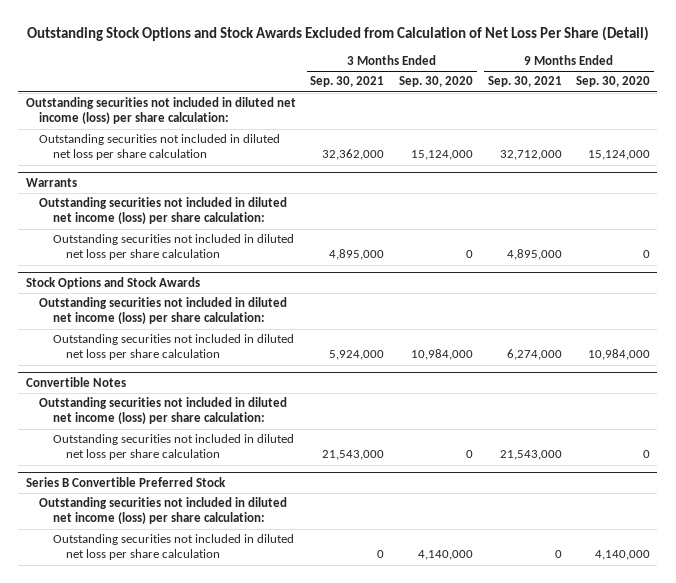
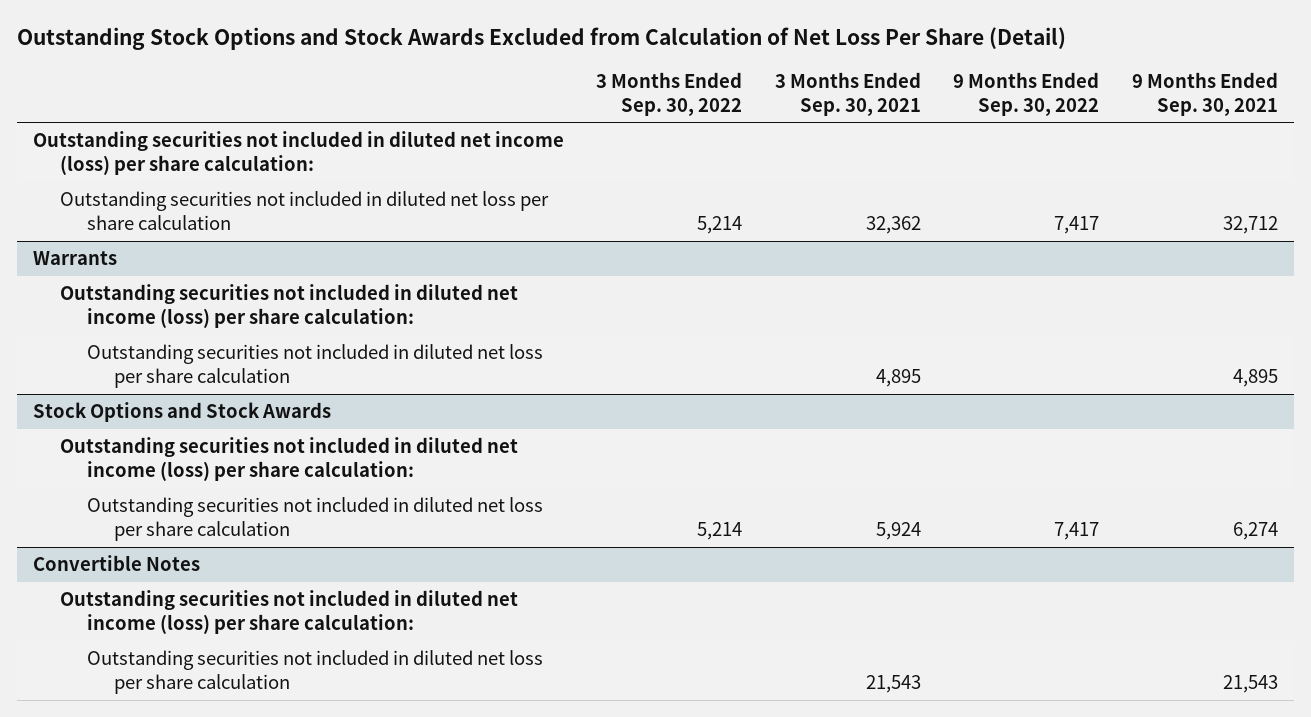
[398,76,473,88] Sep. 30, 2020 -> none
[576,76,651,88] Sep. 30, 2020 -> none
none -> [596,71,743,116] 3 Months Ended Sep. 30, 2022
none -> [953,71,1100,116] 9 Months Ended Sep. 30, 2022
[322,149,385,161] 32,362,000 -> [865,215,921,234] 32,362
[499,150,562,161] 32,712,000 -> [1222,215,1278,234] 32,712
[329,249,385,261] 4,895,000 -> [875,368,921,387] 4,895
[506,249,562,261] 4,895,000 -> [1232,368,1278,387] 4,895
[329,350,385,361] 5,924,000 -> [875,521,921,540] 5,924
[506,349,562,361] 6,274,000 -> [1232,521,1278,540] 6,274
[25,476,226,487] Series B Convertible Preferred Stock -> none
[39,497,288,525] Outstanding securities not included in diluted net income (loss) per share calculation: -> none
[52,534,294,561] Outstanding securities not included in diluted net loss per share calculation -> none
[322,450,385,461] 21,543,000 -> [865,674,921,693] 21,543
[499,450,562,461] 21,543,000 -> [1222,674,1278,693] 21,543

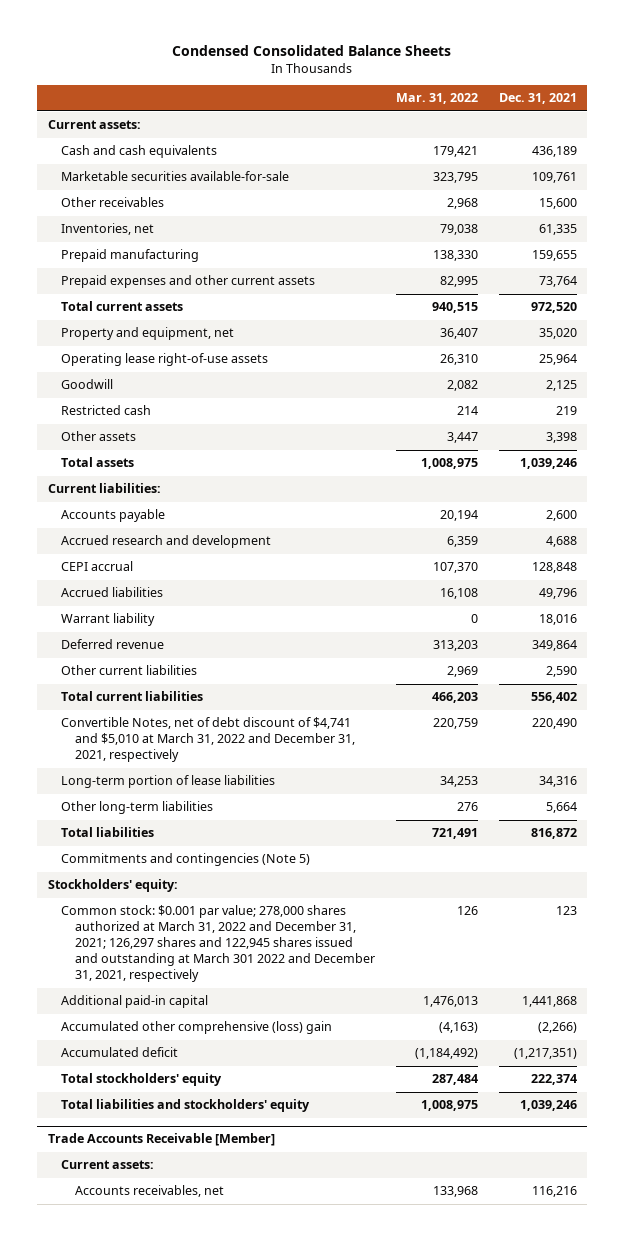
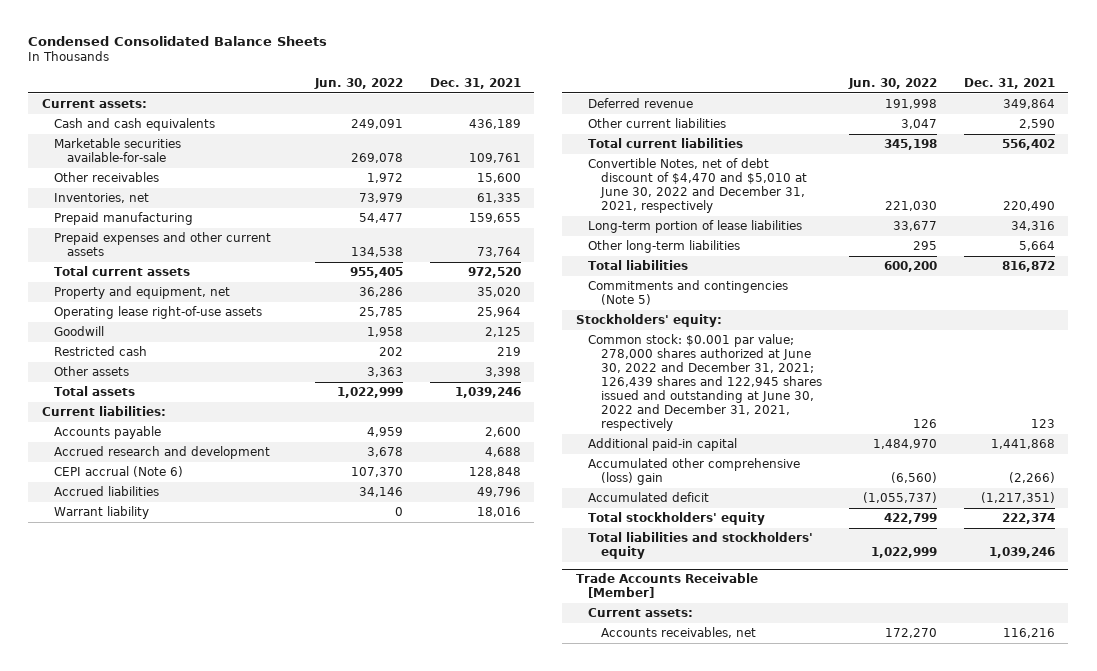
[395,93,478,105] Mar. 31, 2022 -> none
none -> [313,77,403,89] Jun. 30, 2022
[61,561,134,572] CEPI accrual -> [54,466,184,478] CEPI accrual (Note 6)
[61,717,355,763] Convertible Notes, net of debt discount of $4,741 and $5,010 at March 31, 2022 and December 31, 2021, respectively -> [588,158,807,214] Convertible Notes, net of debt discount of $4,470 and $5,010 at June 30, 2022 and December 31, 2021, respectively
[61,905,375,983] Common stock: $0.001 par value; 278,000 shares authorized at March 31, 2022 and December 31, 2021; 126,297 shares and 122,945 shares issued and outstanding at March 301 2022 and December 31, 2021, respectively -> [588,334,822,432] Common stock: $0.001 par value; 278,000 shares authorized at June 30, 2022 and December 31, 2021; 126,439 shares and 122,945 shares issued and outstanding at June 30, 2022 and December 31, 2021, respectively

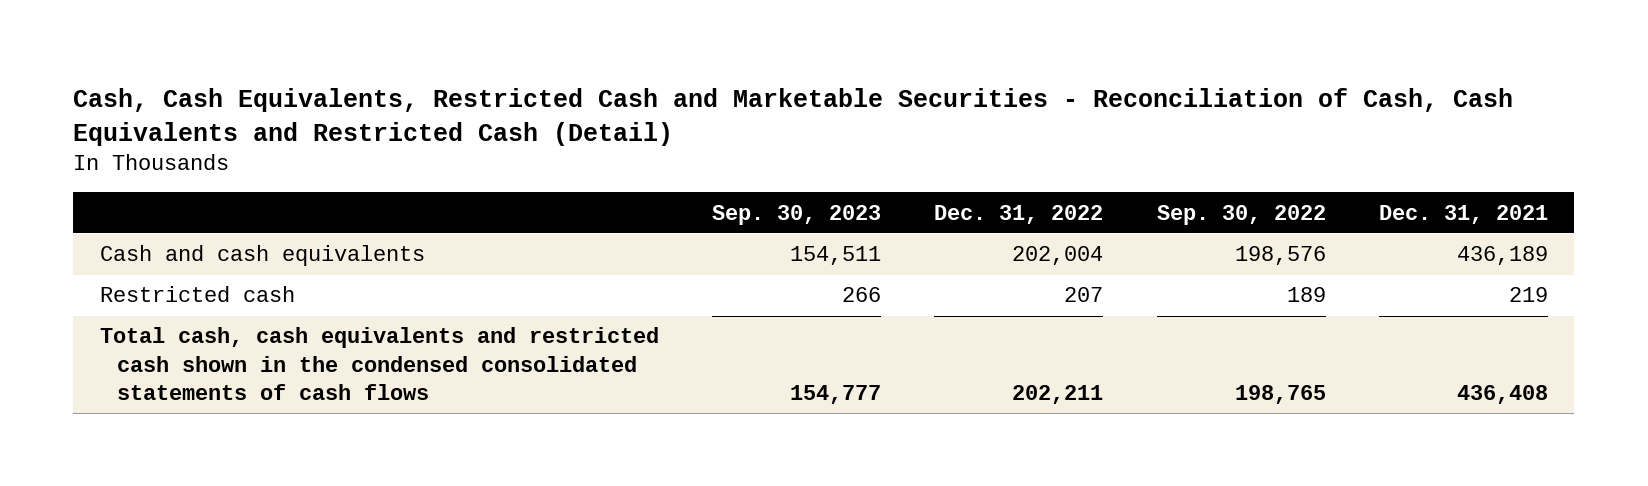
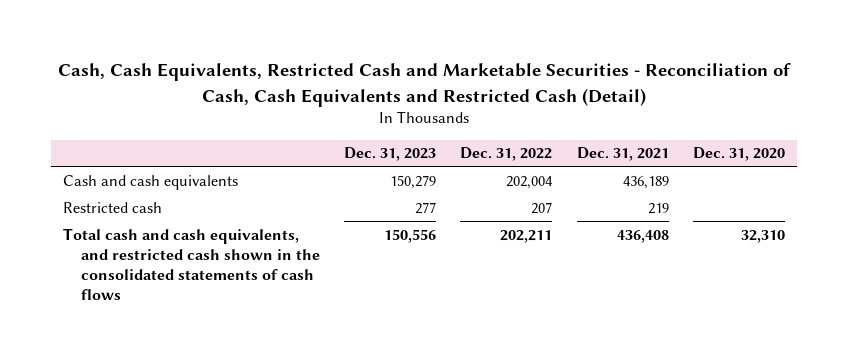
[712,204,882,225] Sep. 30, 2023 -> none
[1156,204,1326,225] Sep. 30, 2022 -> none
none -> [344,147,437,162] Dec. 31, 2023
none -> [692,147,785,162] Dec. 31, 2020
[99,327,659,400] Total cash, cash equivalents and restricted cash shown in the condensed consolidated statements of cash flows -> [63,227,321,301] Total cash and cash equivalents, and restricted cash shown in the consolidated statements of cash flows

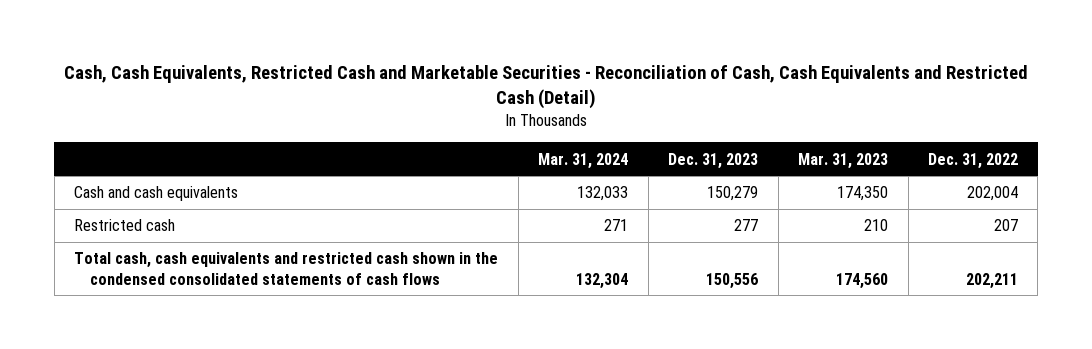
[576,147,669,162] Dec. 31, 2021 -> none
[692,147,785,162] Dec. 31, 2020 -> none
none -> [538,152,629,169] Mar. 31, 2024
none -> [798,152,889,169] Mar. 31, 2023
[63,227,321,301] Total cash and cash equivalents, and restricted cash shown in the consolidated statements of cash flows -> [74,252,499,285] Total cash, cash equivalents and restricted cash shown in the condensed consolidated statements of cash flows

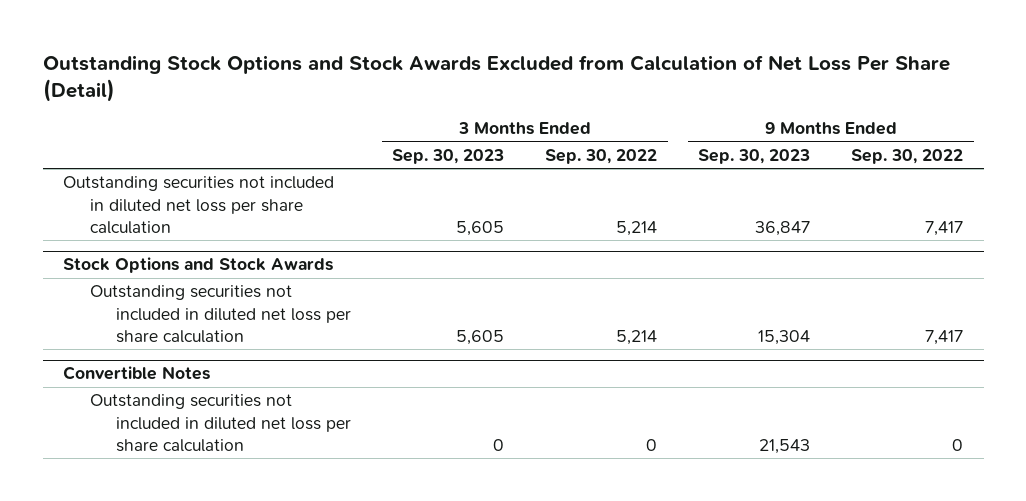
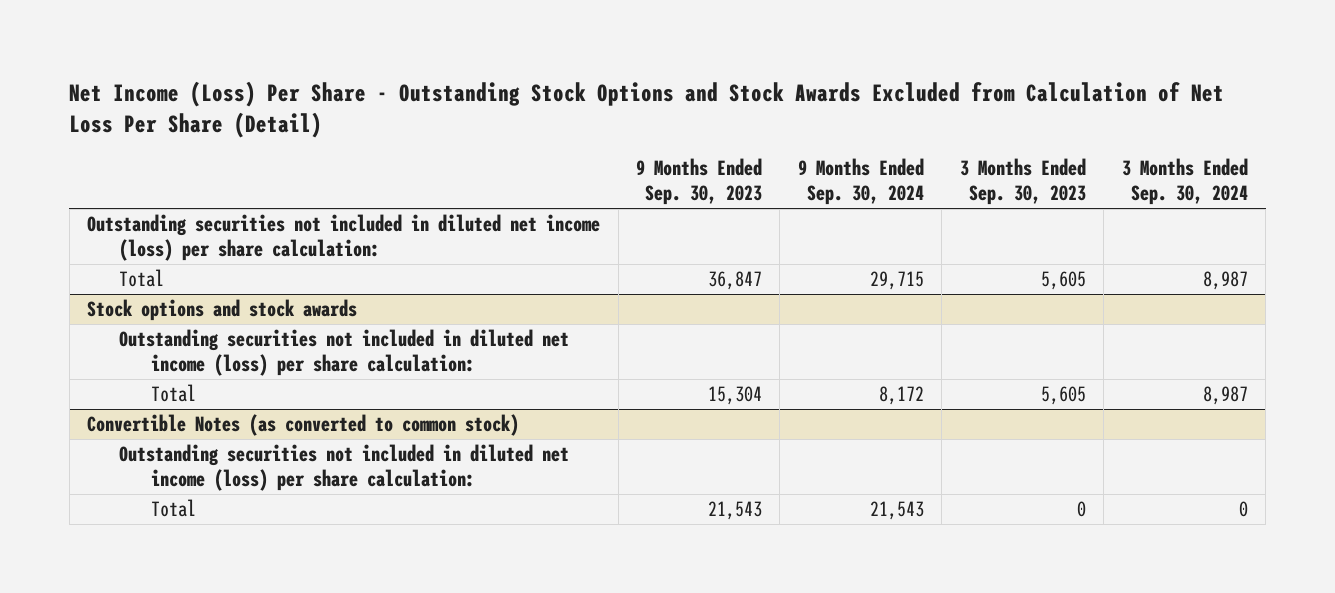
[42,54,950,103] Outstanding Stock Options and Stock Awards Excluded from Calculation of Net Loss Per Share (Detail) -> [69,80,1225,139] Net Income (Loss) Per Share - Outstanding Stock Options and Stock Awards Excluded from Calculation of Net Loss Per Share (Detail)
[545,148,658,164] Sep. 30, 2022 -> none
[851,148,964,164] Sep. 30, 2022 -> none
none -> [797,158,924,206] 9 Months Ended Sep. 30, 2024
none -> [1121,158,1248,206] 3 Months Ended Sep. 30, 2024
none -> [87,214,601,262] Outstanding securities not included in diluted net income (loss) per share calculation:
[63,176,335,234] Outstanding securities not included in diluted net loss per share calculation -> [118,269,164,288] Total
[63,257,334,274] Stock Options and Stock Awards -> [87,299,358,322] Stock options and stock awards
none -> [118,329,569,377] Outstanding securities not included in diluted net income (loss) per share calculation:
[89,285,352,343] Outstanding securities not included in diluted net loss per share calculation -> [150,384,196,403] Total
[63,366,211,381] Convertible Notes -> [87,414,520,437] Convertible Notes (as converted to common stock)
none -> [118,444,569,492] Outstanding securities not included in diluted net income (loss) per share calculation:
[89,394,352,452] Outstanding securities not included in diluted net loss per share calculation -> [150,499,196,518] Total

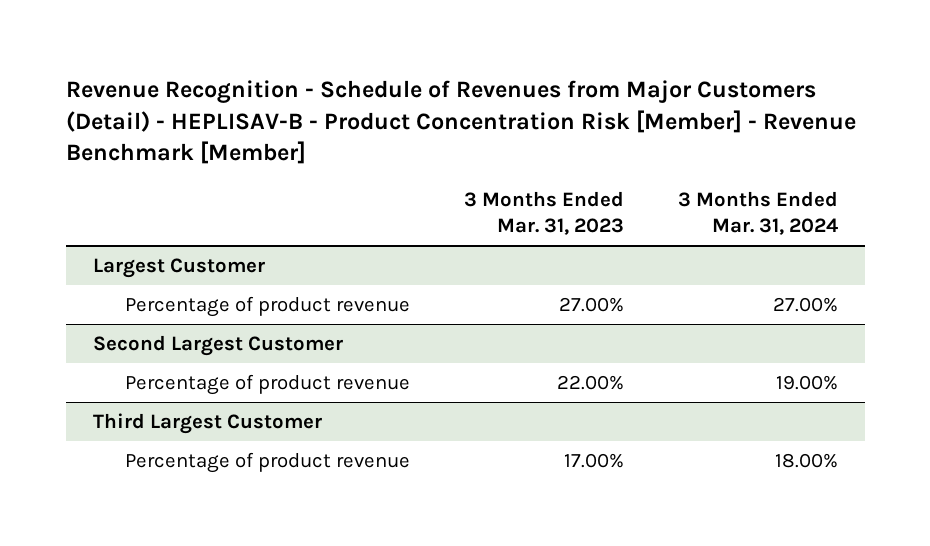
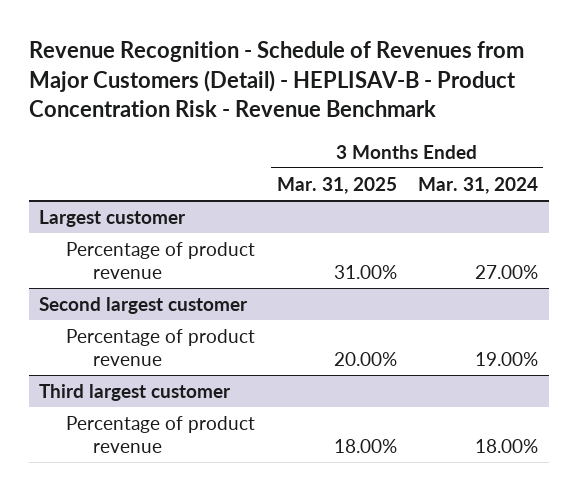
[65,80,856,165] Revenue Recognition - Schedule of Revenues from Major Customers (Detail) - HEPLISAV-B - Product Concentration Risk [Member] - Revenue Benchmark [Member] -> [28,41,524,117] Revenue Recognition - Schedule of Revenues from Major Customers (Detail) - HEPLISAV-B - Product Concentration Risk - Revenue Benchmark
[463,191,624,236] 3 Months Ended Mar. 31, 2023 -> none
none -> [276,176,397,194] Mar. 31, 2025
[92,257,265,278] Largest Customer -> [39,209,187,227] Largest customer
[92,334,343,356] Second Largest Customer -> [39,296,249,314] Second largest customer
[92,412,322,434] Third Largest Customer -> [39,383,232,401] Third largest customer

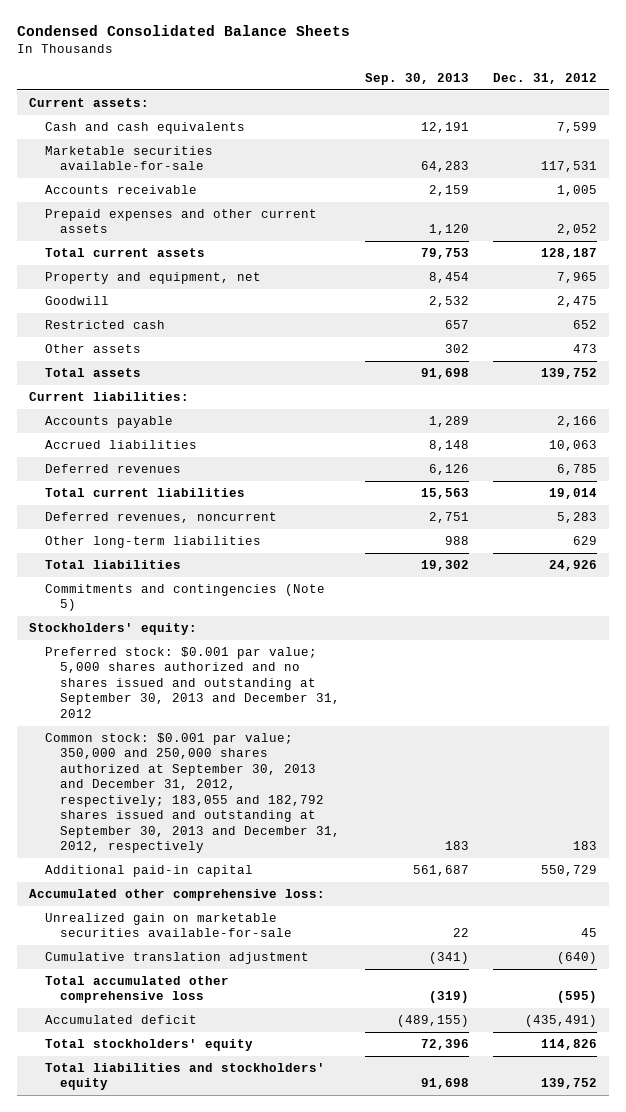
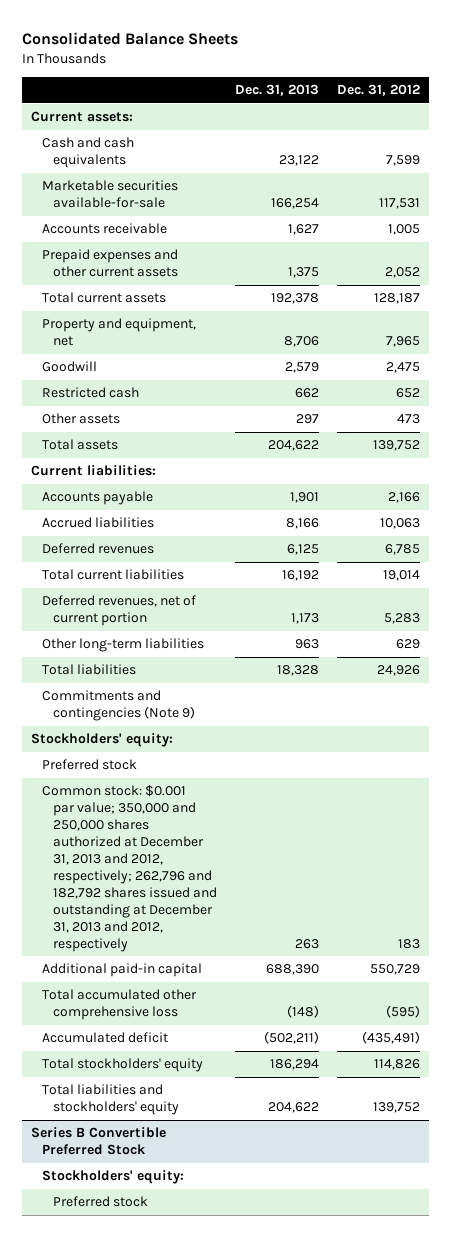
[16,25,350,37] Condensed Consolidated Balance Sheets -> [21,31,238,45] Consolidated Balance Sheets
[364,72,469,85] Sep. 30, 2013 -> none
none -> [234,83,319,96] Dec. 31, 2013
[44,511,277,523] Deferred revenues, noncurrent -> [41,595,196,627] Deferred revenues, net of current portion
[44,583,325,612] Commitments and contingencies (Note 5) -> [41,690,195,722] Commitments and contingencies (Note 9)
[44,646,341,718] Preferred stock: $0.001 par value; 5,000 shares authorized and no shares issued and outstanding at September 30, 2013 and December 31, 2012 -> [41,759,137,771] Preferred stock
[44,732,341,854] Common stock: $0.001 par value; 350,000 and 250,000 shares authorized at September 30, 2013 and December 31, 2012, respectively; 183,055 and 182,792 shares issued and outstanding at September 30, 2013 and December 31, 2012, respectively -> [41,785,217,952] Common stock: $0.001 par value; 350,000 and 250,000 shares authorized at December 31, 2013 and 2012, respectively; 262,796 and 182,792 shares issued and outstanding at December 31, 2013 and 2012, respectively
[29,888,326,901] Accumulated other comprehensive loss: -> none
[44,912,293,938] Unrealized gain on marketable securities available-for-sale -> none
[44,951,309,964] Cumulative translation adjustment -> none
none -> [30,1127,166,1156] Series B Convertible Preferred Stock
none -> [41,1170,184,1185] Stockholders' equity:
none -> [52,1196,148,1208] Preferred stock

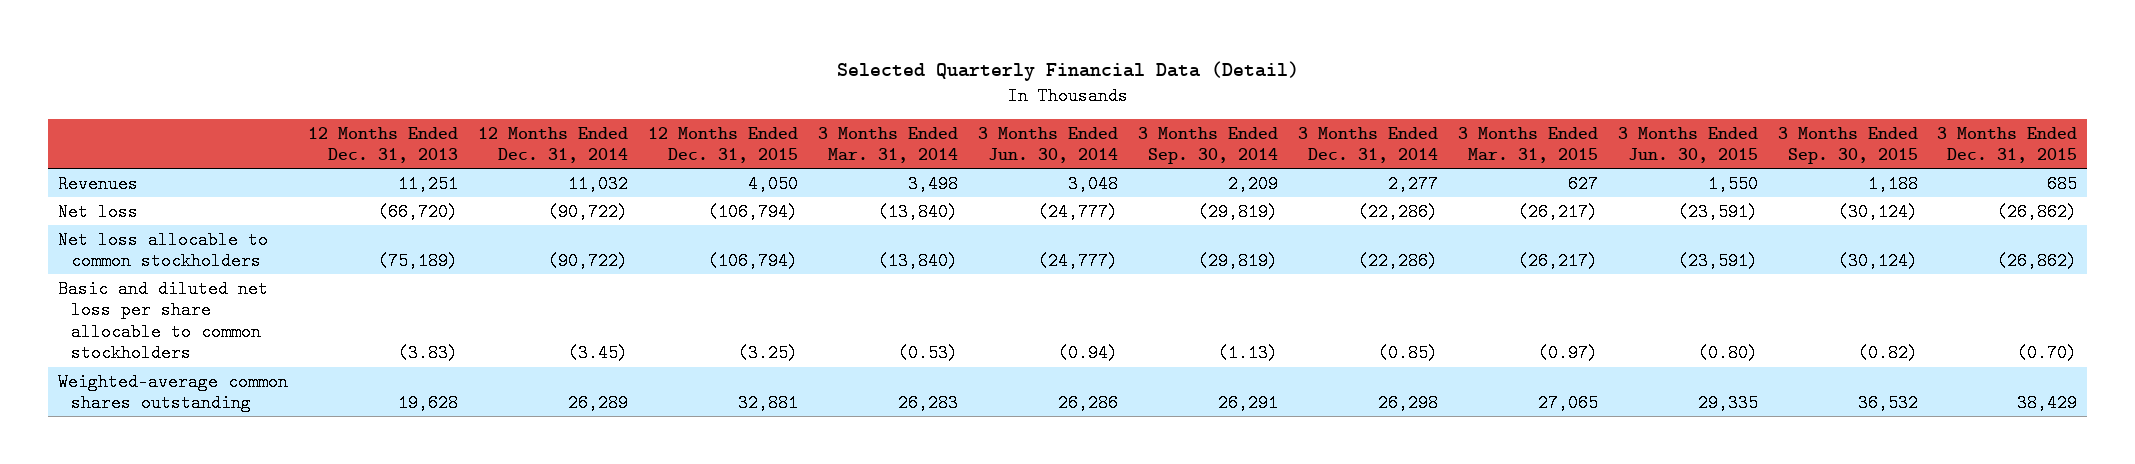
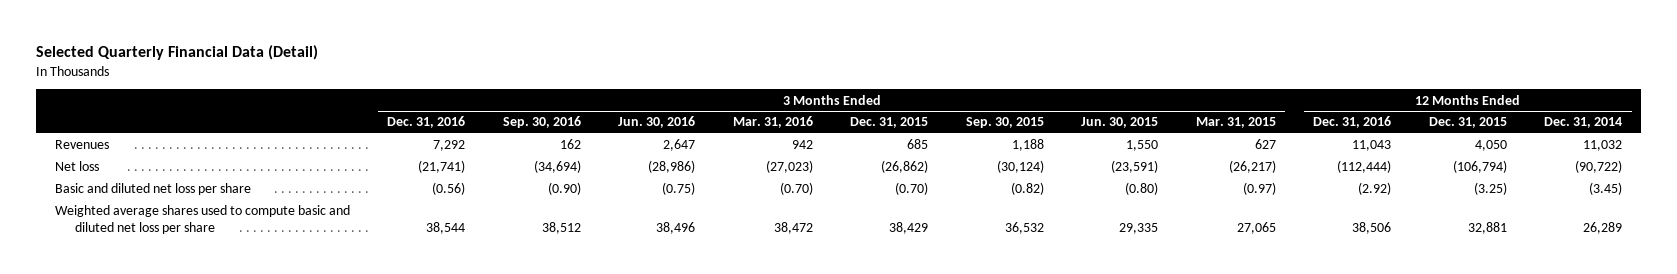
[307,126,458,164] 12 Months Ended Dec. 31, 2013 -> none
[817,126,958,164] 3 Months Ended Mar. 31, 2014 -> none
[977,126,1118,164] 3 Months Ended Jun. 30, 2014 -> none
[1137,126,1278,165] 3 Months Ended Sep. 30, 2014 -> none
[1297,126,1438,164] 3 Months Ended Dec. 31, 2014 -> none
none -> [387,116,466,129] Dec. 31, 2016
none -> [502,116,581,129] Sep. 30, 2016
none -> [618,116,696,129] Jun. 30, 2016
none -> [732,116,813,129] Mar. 31, 2016
none -> [1313,116,1392,129] Dec. 31, 2016
[57,230,268,271] Net loss allocable to common stockholders -> none
[57,279,268,363] Basic and diluted net loss per share allocable to common stockholders -> [54,183,251,196] Basic and diluted net loss per share
[57,372,288,413] Weighted-average common shares outstanding -> [54,205,350,234] Weighted average shares used to compute basic and diluted net loss per share

